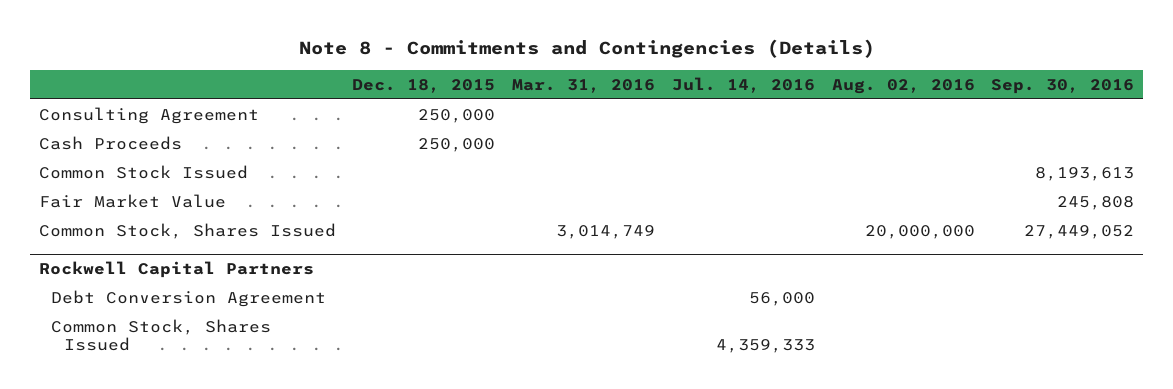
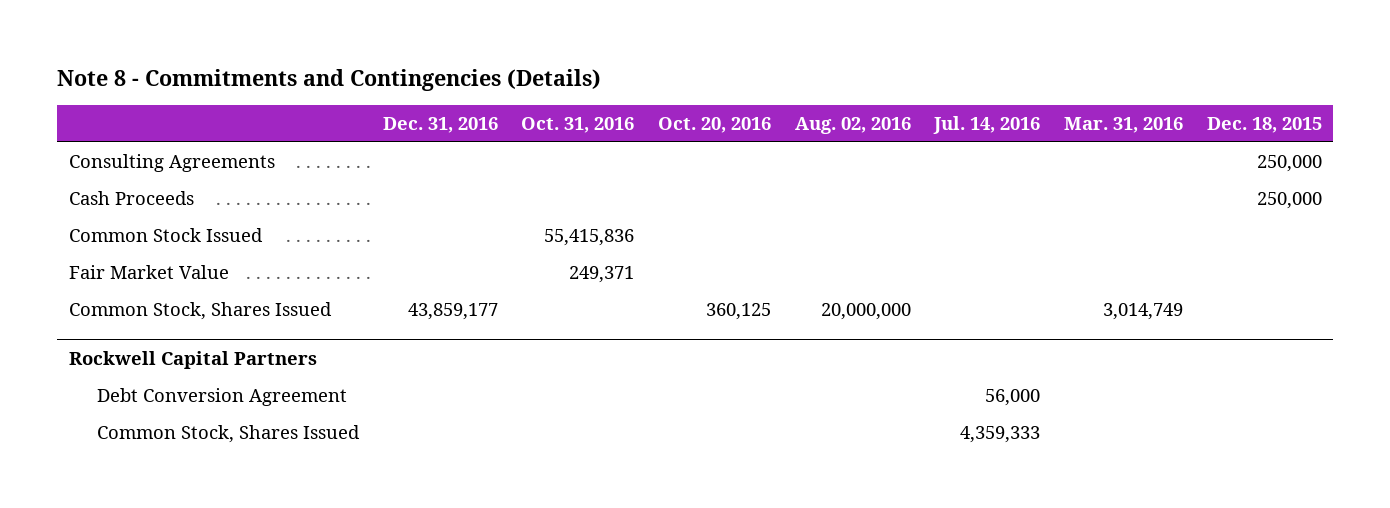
[991,78,1135,94] Sep. 30, 2016 -> none
none -> [382,116,498,133] Dec. 31, 2016
none -> [521,116,635,133] Oct. 31, 2016
none -> [657,116,771,133] Oct. 20, 2016
[38,107,259,125] Consulting Agreement -> [68,154,275,173] Consulting Agreements

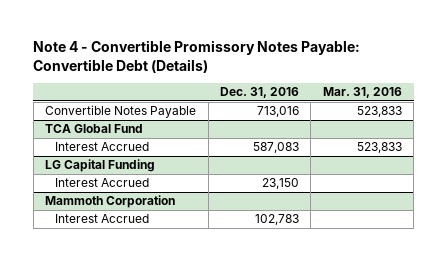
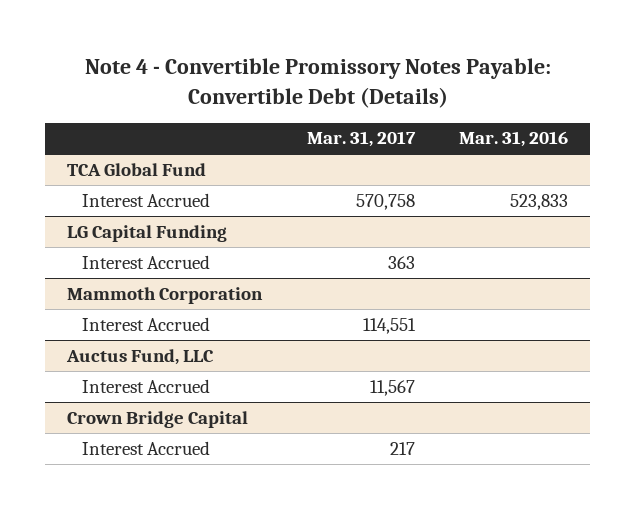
[219,87,299,99] Dec. 31, 2016 -> none
none -> [306,131,416,148] Mar. 31, 2017
[45,105,197,119] Convertible Notes Payable -> none
none -> [66,348,215,365] Auctus Fund, LLC
none -> [81,378,210,393] Interest Accrued
none -> [67,410,249,428] Crown Bridge Capital
none -> [81,440,210,455] Interest Accrued

